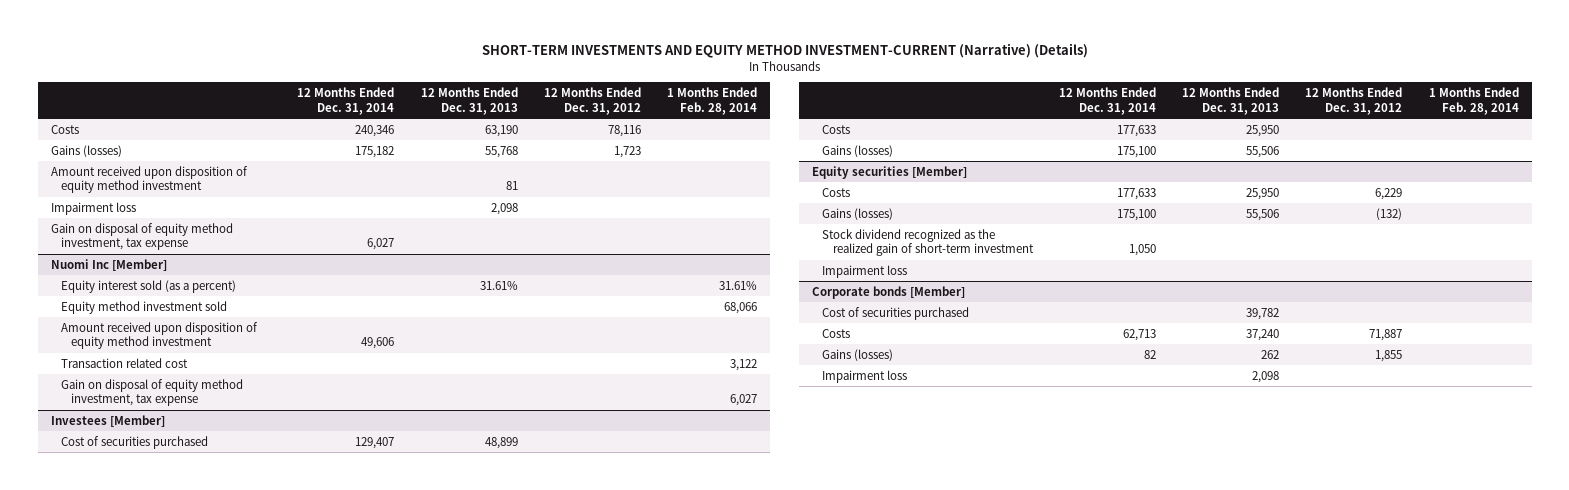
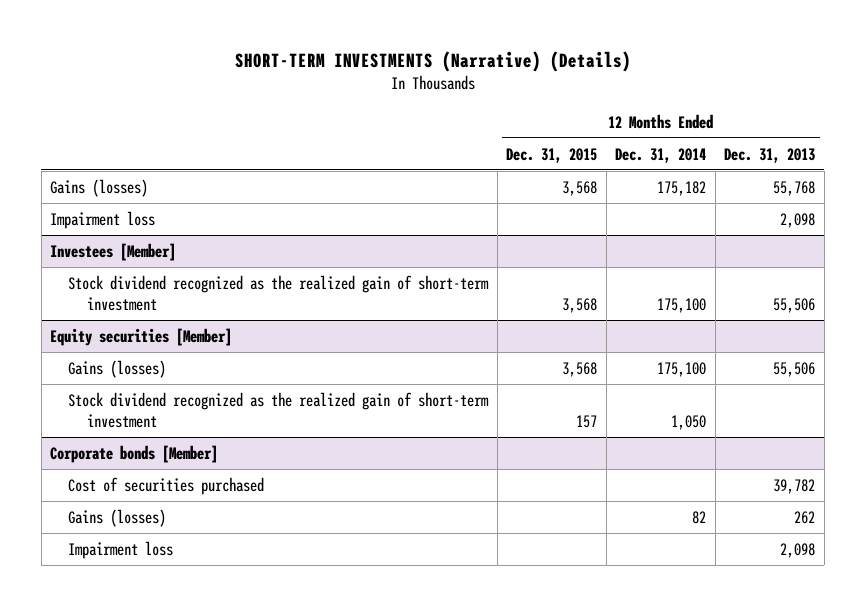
[481,43,1088,59] SHORT-TERM INVESTMENTS AND EQUITY METHOD INVESTMENT-CURRENT (Narrative) (Details) -> [234,50,631,72] SHORT-TERM INVESTMENTS (Narrative) (Details)
[543,87,641,115] 12 Months Ended Dec. 31, 2012 -> none
[667,87,758,115] 1 Months Ended Feb. 28, 2014 -> none
none -> [506,147,598,163] Dec. 31, 2015
[50,124,79,134] Costs -> none
[50,165,248,194] Amount received upon disposition of equity method investment -> none
[50,222,233,251] Gain on disposal of equity method investment, tax expense -> none
[50,258,167,271] Nuomi Inc [Member] -> none
[60,279,236,293] Equity interest sold (as a percent) -> none
[60,300,227,314] Equity method investment sold -> none
[60,321,258,350] Amount received upon disposition of equity method investment -> none
[60,357,188,368] Transaction related cost -> none
[60,378,243,407] Gain on disposal of equity method investment, tax expense -> none
[60,435,208,449] Cost of securities purchased -> none
[822,124,851,134] Costs -> none
[822,144,894,157] Gains (losses) -> [68,274,490,312] Stock dividend recognized as the realized gain of short-term investment
[822,187,851,197] Costs -> none
[822,264,908,278] Impairment loss -> none
[822,328,851,338] Costs -> none

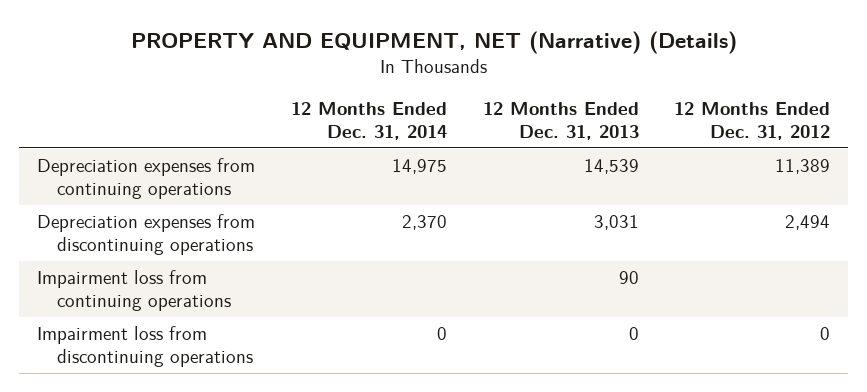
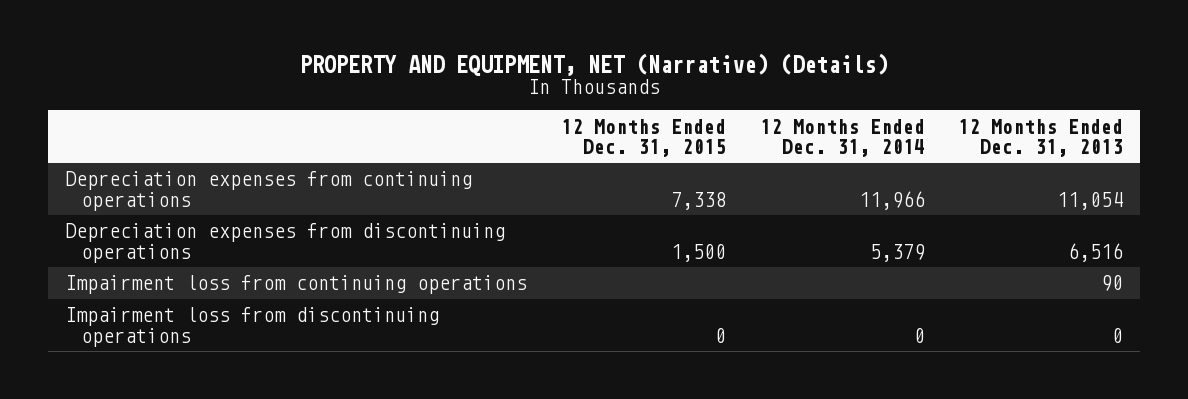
[674,101,831,140] 12 Months Ended Dec. 31, 2012 -> none
none -> [560,118,726,157] 12 Months Ended Dec. 31, 2015
[391,159,447,175] 14,975 -> [858,190,925,210] 11,966
[583,159,639,175] 14,539 -> [1057,191,1124,210] 11,054
[401,215,447,231] 2,370 -> [869,243,925,262] 5,379
[593,215,639,231] 3,031 -> [1068,242,1124,262] 6,516

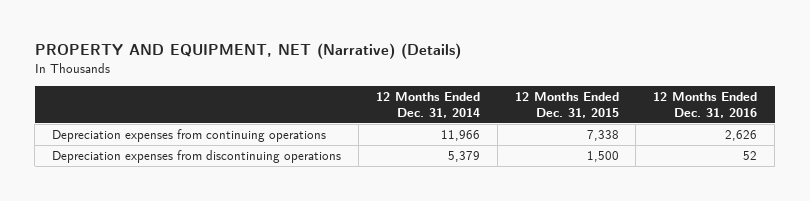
[958,118,1124,157] 12 Months Ended Dec. 31, 2013 -> none
none -> [653,91,758,118] 12 Months Ended Dec. 31, 2016
[65,275,528,295] Impairment loss from continuing operations -> none
[65,307,440,347] Impairment loss from discontinuing operations -> none

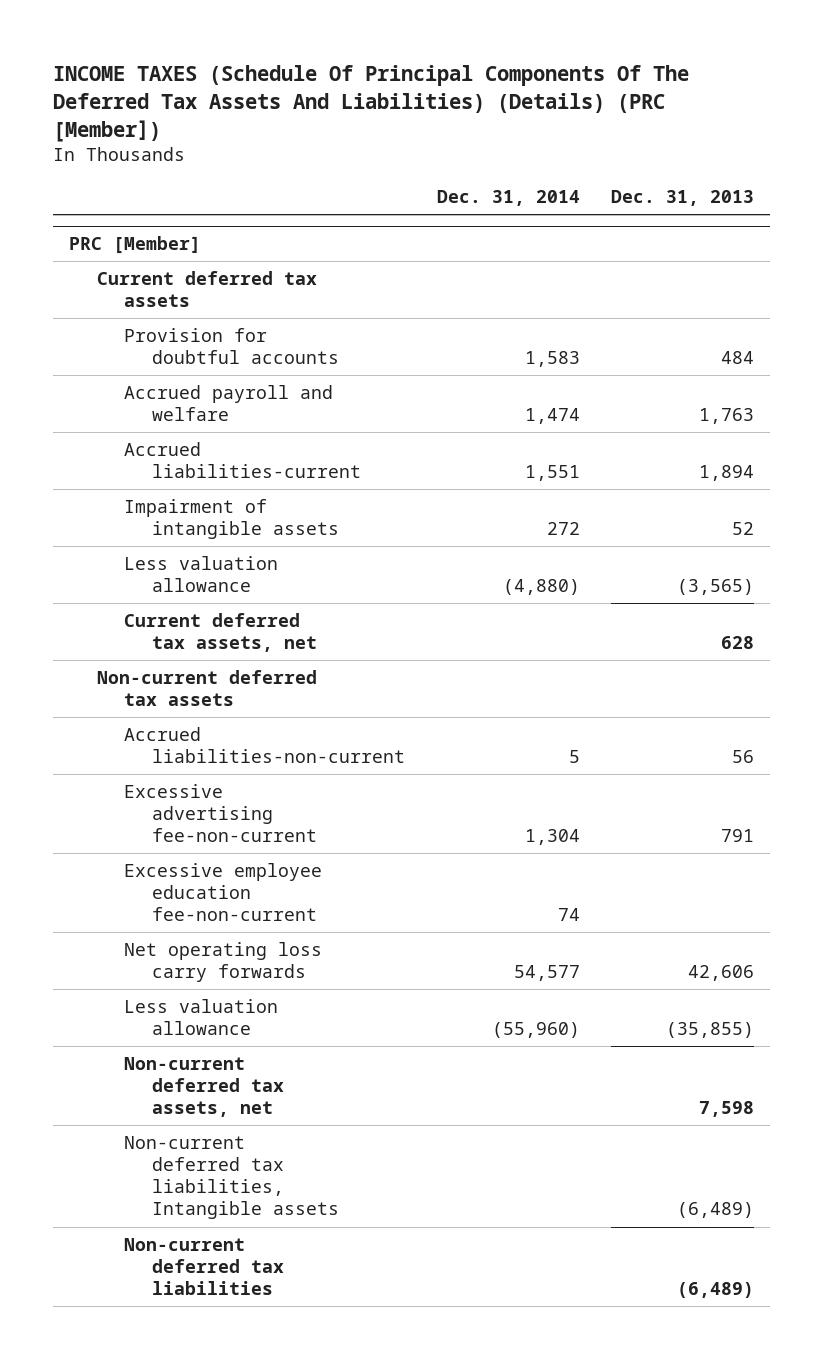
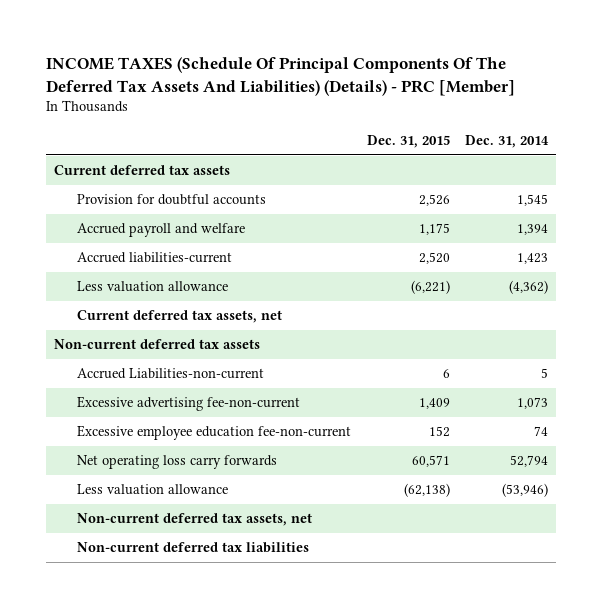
[53,65,690,142] INCOME TAXES (Schedule Of Principal Components Of The Deferred Tax Assets And Liabilities) (Details) (PRC [Member]) -> [46,56,516,96] INCOME TAXES (Schedule Of Principal Components Of The Deferred Tax Assets And Liabilities) (Details) - PRC [Member]
[611,190,755,207] Dec. 31, 2013 -> none
none -> [366,135,450,149] Dec. 31, 2015
[68,236,201,255] PRC [Member] -> none
[124,499,339,540] Impairment of intangible assets -> none
[524,351,580,368] 1,583 -> [517,194,549,207] 1,545
[524,408,580,425] 1,474 -> [517,224,549,236] 1,394
[524,465,580,482] 1,551 -> [517,253,549,265] 1,423
[502,579,580,596] (4,880) -> [509,280,549,295] (4,362)
[124,727,405,764] Accrued liabilities-non-current -> [77,368,265,380] Accrued Liabilities-non-current
[524,829,580,846] 1,304 -> [517,397,549,410] 1,073
[513,965,580,982] 54,577 -> [510,455,549,468] 52,794
[491,1022,580,1039] (55,960) -> [502,483,549,498] (53,946)
[124,1136,339,1220] Non-current deferred tax liabilities, Intangible assets -> none

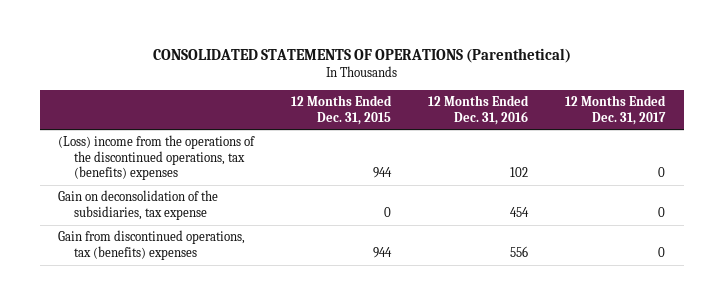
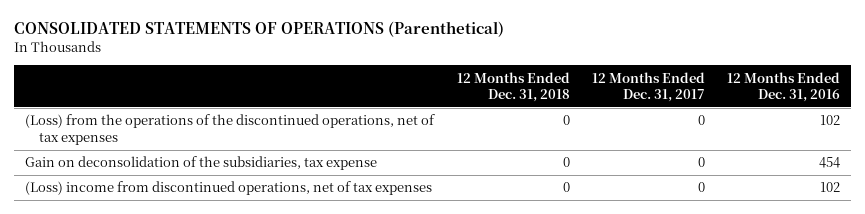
[291,95,393,125] 12 Months Ended Dec. 31, 2015 -> none
none -> [456,71,570,103] 12 Months Ended Dec. 31, 2018
[58,135,256,181] (Loss) income from the operations of the discontinued operations, tax (benefits) expenses -> [25,114,436,145] (Loss) from the operations of the discontinued operations, net of tax expenses
[58,230,246,260] Gain from discontinued operations, tax (benefits) expenses -> [25,181,433,196] (Loss) income from discontinued operations, net of tax expenses
[510,245,529,257] 556 -> [820,182,841,193] 102

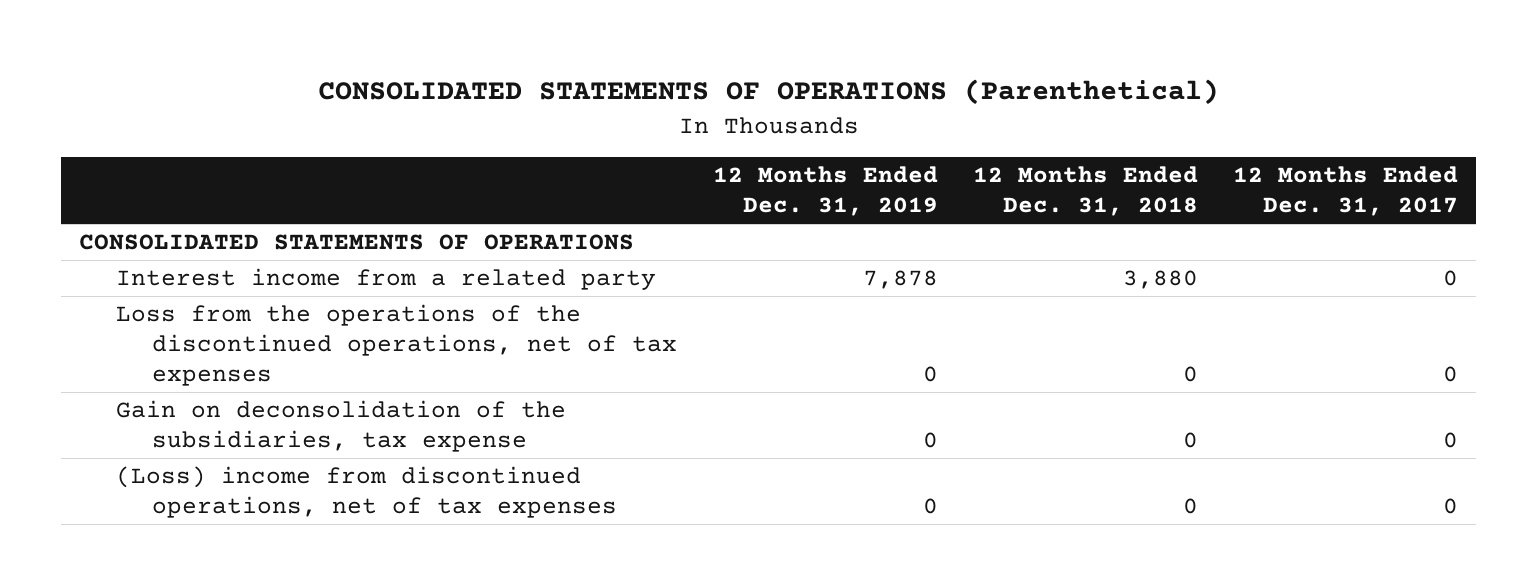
[727,71,841,103] 12 Months Ended Dec. 31, 2016 -> none
none -> [712,166,938,217] 12 Months Ended Dec. 31, 2019
none -> [78,234,634,251] CONSOLIDATED STATEMENTS OF OPERATIONS
none -> [115,268,656,291] Interest income from a related party
[25,114,436,145] (Loss) from the operations of the discontinued operations, net of tax expenses -> [115,304,678,387] Loss from the operations of the discontinued operations, net of tax expenses

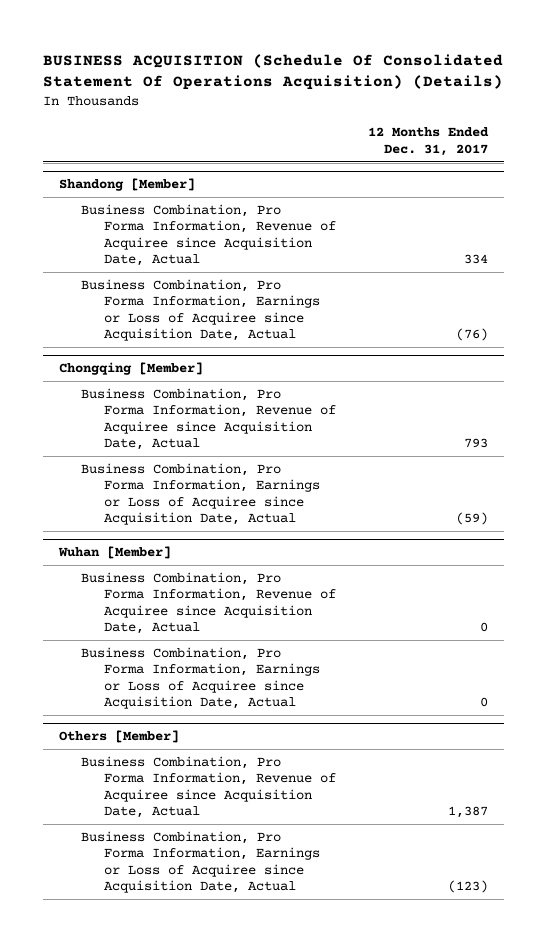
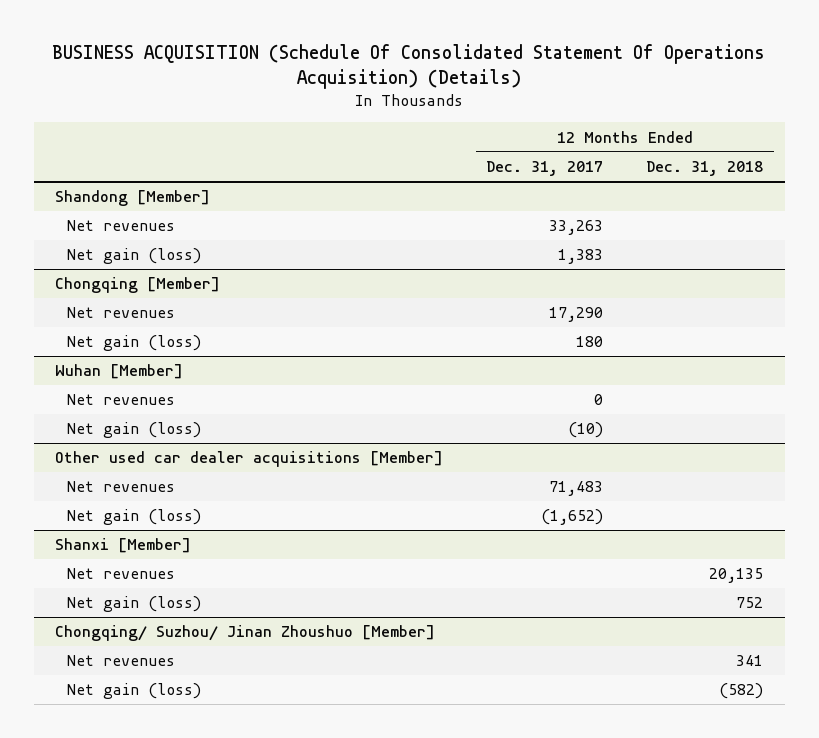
none -> [646,161,764,177] Dec. 31, 2018
[81,204,336,266] Business Combination, Pro Forma Information, Revenue of Acquiree since Acquisition Date, Actual -> none
[81,279,320,341] Business Combination, Pro Forma Information, Earnings or Loss of Acquiree since Acquisition Date, Actual -> none
none -> [66,220,175,232] Net revenues
none -> [66,248,201,265] Net gain (loss)
[81,388,336,450] Business Combination, Pro Forma Information, Revenue of Acquiree since Acquisition Date, Actual -> none
[81,463,320,525] Business Combination, Pro Forma Information, Earnings or Loss of Acquiree since Acquisition Date, Actual -> none
none -> [66,307,175,319] Net revenues
none -> [66,335,201,352] Net gain (loss)
[81,647,320,709] Business Combination, Pro Forma Information, Earnings or Loss of Acquiree since Acquisition Date, Actual -> none
[81,756,336,818] Business Combination, Pro Forma Information, Revenue of Acquiree since Acquisition Date, Actual -> none
[81,831,320,893] Business Combination, Pro Forma Information, Earnings or Loss of Acquiree since Acquisition Date, Actual -> none
[81,572,336,634] Business Combination, Pro Forma Information, Revenue of Acquiree since Acquisition Date, Actual -> [66,394,175,406] Net revenues
none -> [66,422,201,439] Net gain (loss)
[58,730,179,744] Others [Member] -> [55,451,444,468] Other used car dealer acquisitions [Member]
none -> [66,481,175,493] Net revenues
none -> [66,509,201,526] Net gain (loss)
none -> [55,538,192,554] Shanxi [Member]
none -> [66,568,175,580] Net revenues
none -> [66,596,201,613] Net gain (loss)
none -> [55,625,436,642] Chongqing/ Suzhou/ Jinan Zhoushuo [Member]
none -> [66,655,175,667] Net revenues
none -> [66,683,201,700] Net gain (loss)

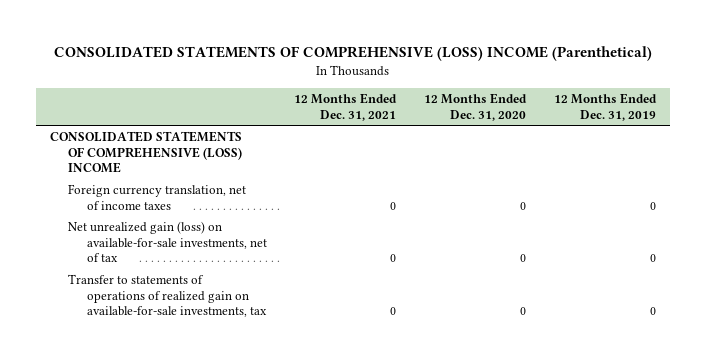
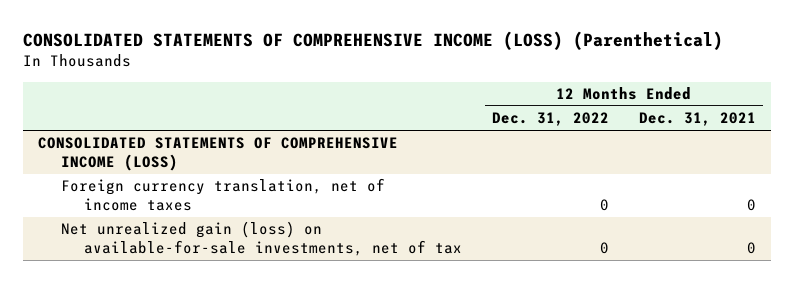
[53,45,652,61] CONSOLIDATED STATEMENTS OF COMPREHENSIVE (LOSS) INCOME (Parenthetical) -> [22,31,723,51] CONSOLIDATED STATEMENTS OF COMPREHENSIVE INCOME (LOSS) (Parenthetical)
[423,93,527,121] 12 Months Ended Dec. 31, 2020 -> none
[553,93,657,121] 12 Months Ended Dec. 31, 2019 -> none
none -> [492,112,610,127] Dec. 31, 2022
[50,131,243,173] CONSOLIDATED STATEMENTS OF COMPREHENSIVE (LOSS) INCOME -> [37,137,398,171] CONSOLIDATED STATEMENTS OF COMPREHENSIVE INCOME (LOSS)
[68,274,267,317] Transfer to statements of operations of realized gain on available-for-sale investments, tax -> none

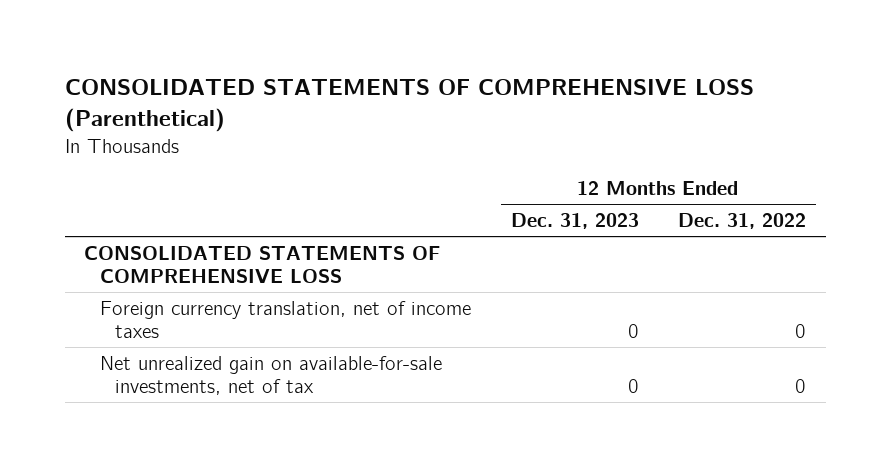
[22,31,723,51] CONSOLIDATED STATEMENTS OF COMPREHENSIVE INCOME (LOSS) (Parenthetical) -> [64,79,754,133] CONSOLIDATED STATEMENTS OF COMPREHENSIVE LOSS (Parenthetical)
[638,112,756,127] Dec. 31, 2021 -> none
none -> [510,213,639,230] Dec. 31, 2023
[37,137,398,171] CONSOLIDATED STATEMENTS OF COMPREHENSIVE INCOME (LOSS) -> [84,245,441,283] CONSOLIDATED STATEMENTS OF COMPREHENSIVE LOSS
[61,221,463,256] Net unrealized gain (loss) on available-for-sale investments, net of tax -> [99,355,442,395] Net unrealized gain on available-for-sale investments, net of tax

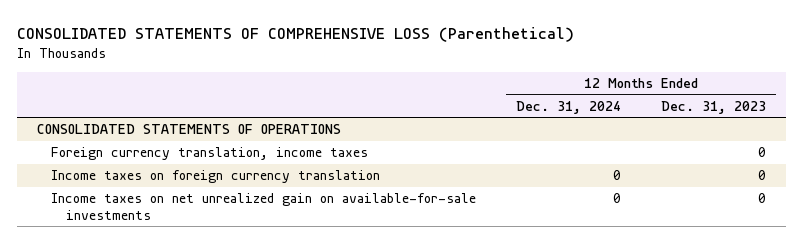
[678,213,807,230] Dec. 31, 2022 -> none
none -> [516,100,622,114] Dec. 31, 2024
[84,245,441,283] CONSOLIDATED STATEMENTS OF COMPREHENSIVE LOSS -> [37,124,342,135] CONSOLIDATED STATEMENTS OF OPERATIONS
none -> [51,147,369,161] Foreign currency translation, income taxes
[99,300,471,338] Foreign currency translation, net of income taxes -> [51,170,381,184] Income taxes on foreign currency translation
[99,355,442,395] Net unrealized gain on available-for-sale investments, net of tax -> [51,193,477,220] Income taxes on net unrealized gain on available-for-sale investments

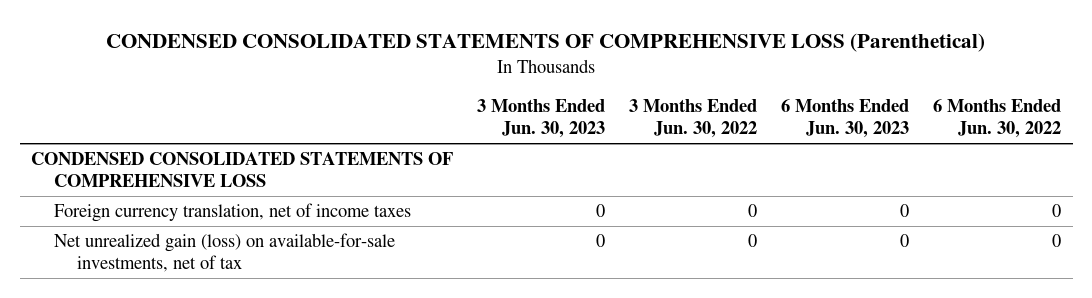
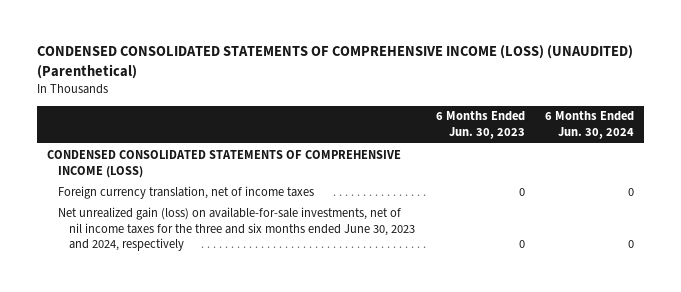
[106,32,986,52] CONDENSED CONSOLIDATED STATEMENTS OF COMPREHENSIVE LOSS (Parenthetical) -> [36,45,633,79] CONDENSED CONSOLIDATED STATEMENTS OF COMPREHENSIVE INCOME (LOSS) (UNAUDITED) (Parenthetical)
[477,98,606,139] 3 Months Ended Jun. 30, 2023 -> none
[629,98,758,139] 3 Months Ended Jun. 30, 2022 -> none
[932,98,1061,139] 6 Months Ended Jun. 30, 2022 -> none
none -> [545,111,635,140] 6 Months Ended Jun. 30, 2024
[31,151,454,188] CONDENSED CONSOLIDATED STATEMENTS OF COMPREHENSIVE LOSS -> [46,149,401,178] CONDENSED CONSOLIDATED STATEMENTS OF COMPREHENSIVE INCOME (LOSS)
[54,232,396,273] Net unrealized gain (loss) on available-for-sale investments, net of tax -> [58,206,416,252] Net unrealized gain (loss) on available-for-sale investments, net of nil income taxes for the three and six months ended June 30, 2023 and 2024, respectively

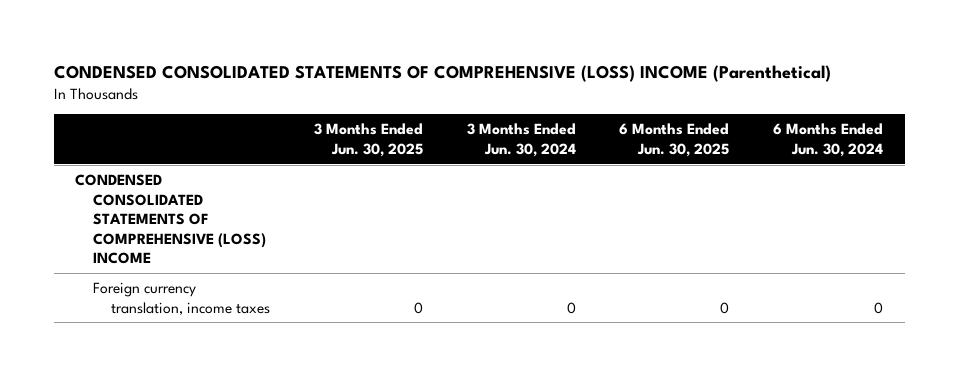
[36,45,633,79] CONDENSED CONSOLIDATED STATEMENTS OF COMPREHENSIVE INCOME (LOSS) (UNAUDITED) (Parenthetical) -> [53,64,831,82] CONDENSED CONSOLIDATED STATEMENTS OF COMPREHENSIVE (LOSS) INCOME (Parenthetical)
[435,111,525,140] 6 Months Ended Jun. 30, 2023 -> none
none -> [313,123,423,157] 3 Months Ended Jun. 30, 2025
none -> [466,123,576,157] 3 Months Ended Jun. 30, 2024
none -> [619,123,730,157] 6 Months Ended Jun. 30, 2025
[58,206,416,252] Net unrealized gain (loss) on available-for-sale investments, net of nil income taxes for the three and six months ended June 30, 2023 and 2024, respectively -> none
[46,149,401,178] CONDENSED CONSOLIDATED STATEMENTS OF COMPREHENSIVE INCOME (LOSS) -> [75,174,267,265] CONDENSED CONSOLIDATED STATEMENTS OF COMPREHENSIVE (LOSS) INCOME
[58,185,315,199] Foreign currency translation, net of income taxes -> [93,282,271,315] Foreign currency translation, income taxes

